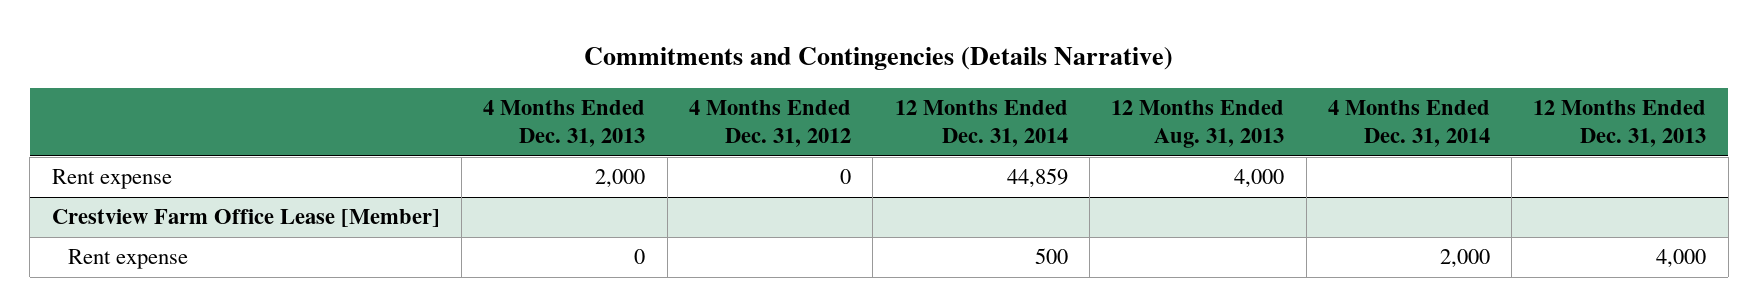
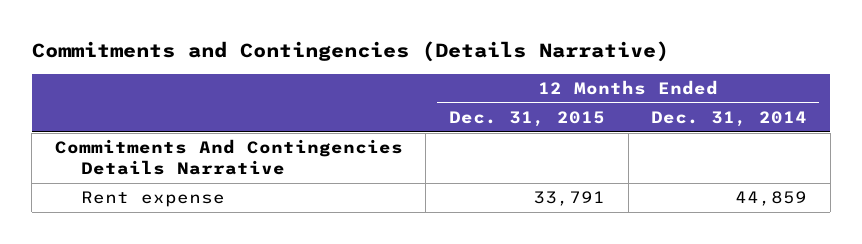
[483,100,646,148] 4 Months Ended Dec. 31, 2013 -> none
[688,100,851,148] 4 Months Ended Dec. 31, 2012 -> none
[1111,100,1285,149] 12 Months Ended Aug. 31, 2013 -> none
[1327,100,1490,148] 4 Months Ended Dec. 31, 2014 -> none
[1533,100,1707,148] 12 Months Ended Dec. 31, 2013 -> none
none -> [448,111,605,128] Dec. 31, 2015
none -> [54,139,403,175] Commitments And Contingencies Details Narrative
[51,209,440,228] Crestview Farm Office Lease [Member] -> none
[67,249,188,270] Rent expense -> none

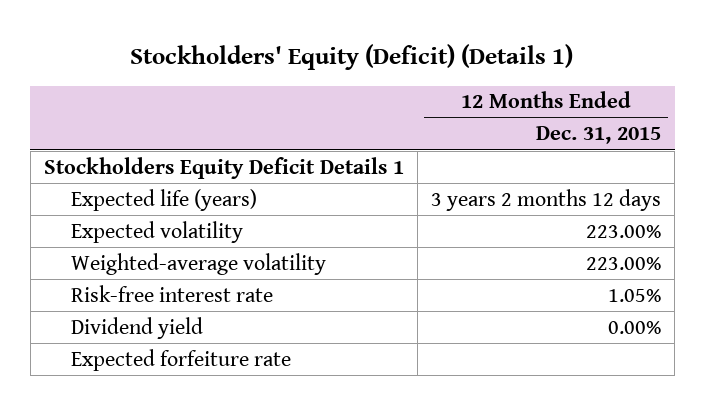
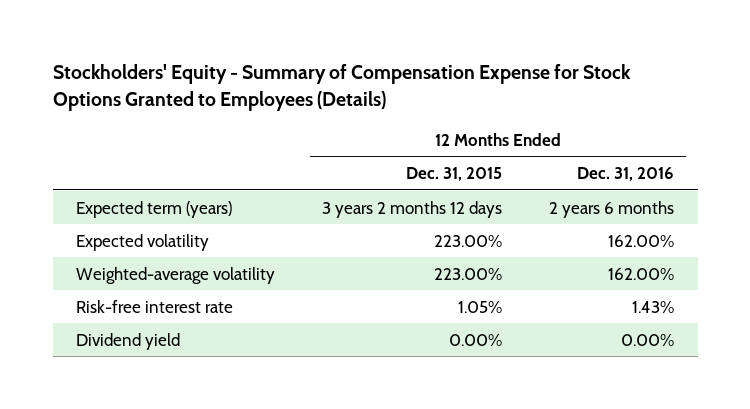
[130,43,574,70] Stockholders' Equity (Deficit) (Details 1) -> [52,64,631,111] Stockholders' Equity - Summary of Compensation Expense for Stock Options Granted to Employees (Details)
none -> [577,167,675,182] Dec. 31, 2016
[43,156,404,179] Stockholders Equity Deficit Details 1 -> none
[71,188,258,211] Expected life (years) -> [76,200,233,218] Expected term (years)
[71,348,292,371] Expected forfeiture rate -> none

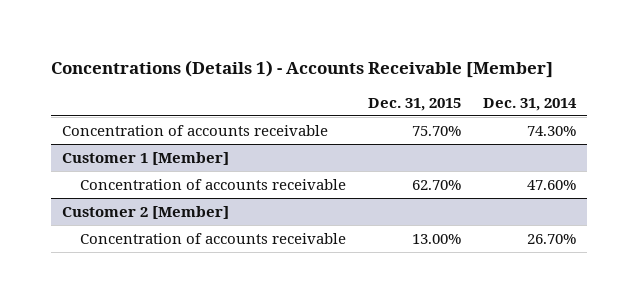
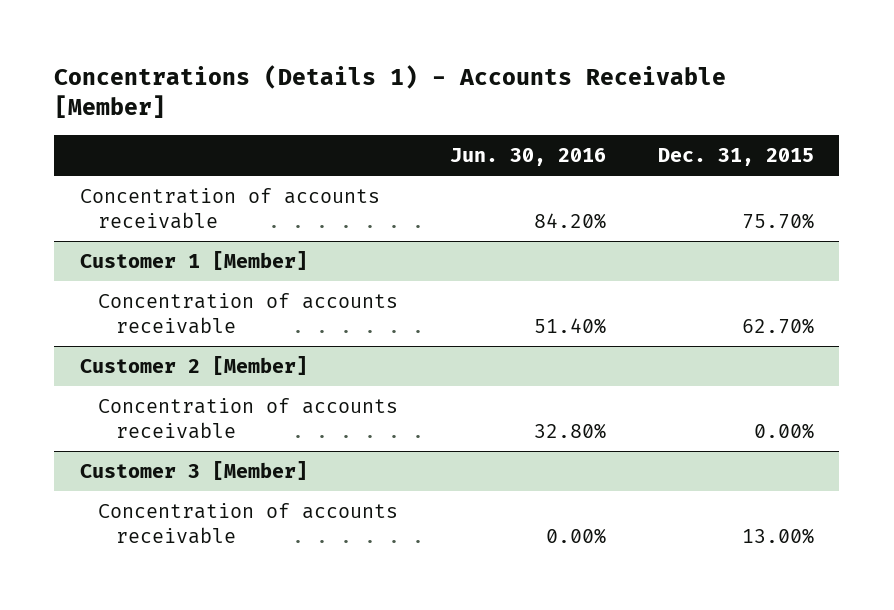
[482,97,577,111] Dec. 31, 2014 -> none
none -> [449,148,606,167] Jun. 30, 2016
none -> [97,397,398,440] Concentration of accounts receivable
none -> [80,460,309,480] Customer 3 [Member]

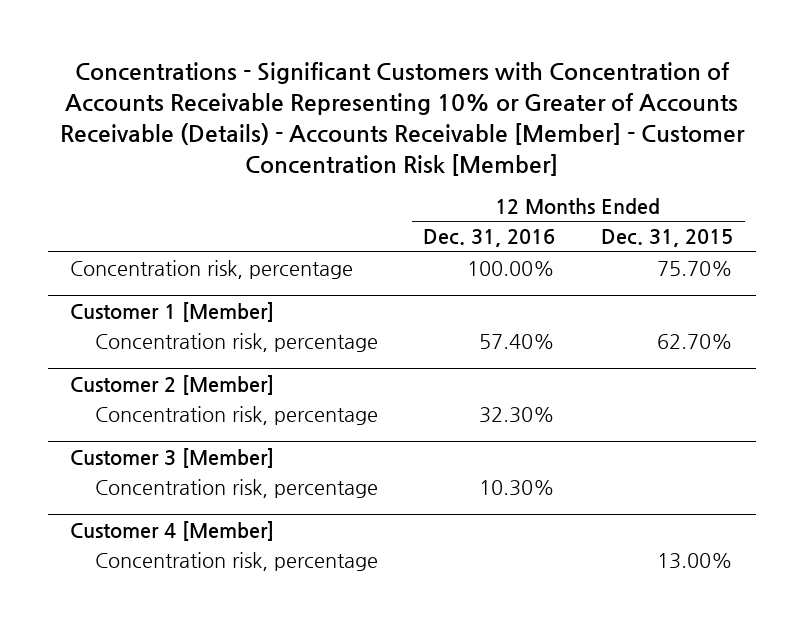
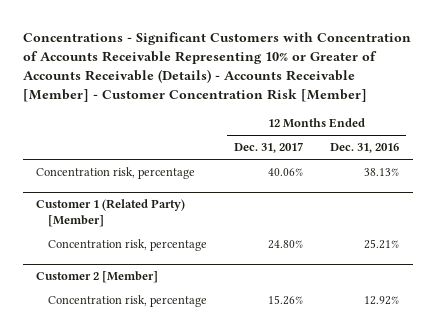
[601,229,734,248] Dec. 31, 2015 -> none
none -> [234,142,304,154] Dec. 31, 2017
[467,261,556,277] 100.00% -> [364,167,400,176] 38.13%
[70,301,275,322] Customer 1 [Member] -> [36,198,186,227] Customer 1 (Related Party) [Member]
[479,334,556,350] 57.40% -> [364,238,400,249] 25.21%
[70,447,275,468] Customer 3 [Member] -> none
[94,479,378,499] Concentration risk, percentage -> none
[70,520,275,541] Customer 4 [Member] -> none
[94,552,378,572] Concentration risk, percentage -> none
[479,407,556,424] 32.30% -> [364,295,400,305] 12.92%

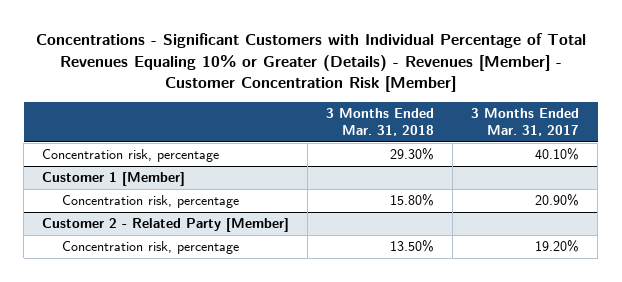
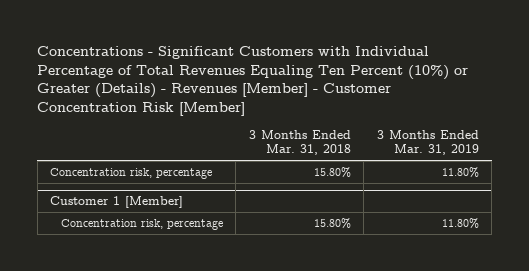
[35,33,586,92] Concentrations - Significant Customers with Individual Percentage of Total Revenues Equaling 10% or Greater (Details) - Revenues [Member] - Customer Concentration Risk [Member] -> [37,45,469,116] Concentrations - Significant Customers with Individual Percentage of Total Revenues Equaling Ten Percent (10%) or Greater (Details) - Revenues [Member] - Customer Concentration Risk [Member]
[471,107,580,137] 3 Months Ended Mar. 31, 2017 -> none
none -> [376,129,479,156] 3 Months Ended Mar. 31, 2019
[390,148,435,161] 29.30% -> [313,167,351,179] 15.80%
[42,218,290,233] Customer 2 - Related Party [Member] -> none
[62,241,240,255] Concentration risk, percentage -> none

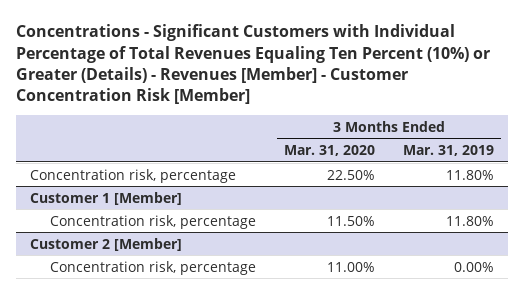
[248,129,351,156] 3 Months Ended Mar. 31, 2018 -> none
none -> [283,145,375,157] Mar. 31, 2020
none -> [29,237,182,251] Customer 2 [Member]
none -> [49,260,256,275] Concentration risk, percentage

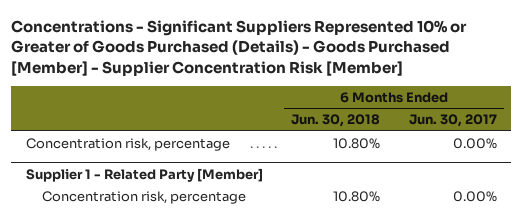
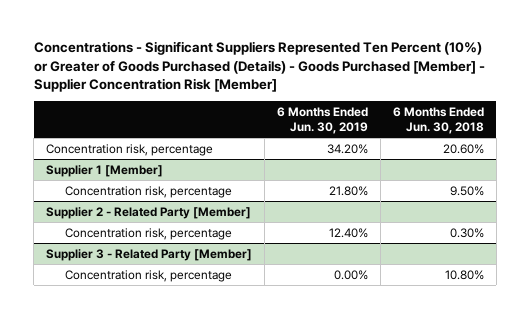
[11,19,468,76] Concentrations - Significant Suppliers Represented 10% or Greater of Goods Purchased (Details) - Goods Purchased [Member] - Supplier Concentration Risk [Member] -> [33,41,485,93] Concentrations - Significant Suppliers Represented Ten Percent (10%) or Greater of Goods Purchased (Details) - Goods Purchased [Member] - Supplier Concentration Risk [Member]
[408,114,497,128] Jun. 30, 2017 -> none
none -> [276,107,368,134] 6 Months Ended Jun. 30, 2019
[333,138,381,150] 10.80% -> [442,143,484,154] 20.60%
[25,167,263,182] Supplier 1 - Related Party [Member] -> [45,164,163,177] Supplier 1 [Member]
none -> [64,185,232,198] Concentration risk, percentage
none -> [45,206,251,219] Supplier 2 - Related Party [Member]
none -> [64,227,232,240] Concentration risk, percentage
none -> [45,248,252,261] Supplier 3 - Related Party [Member]

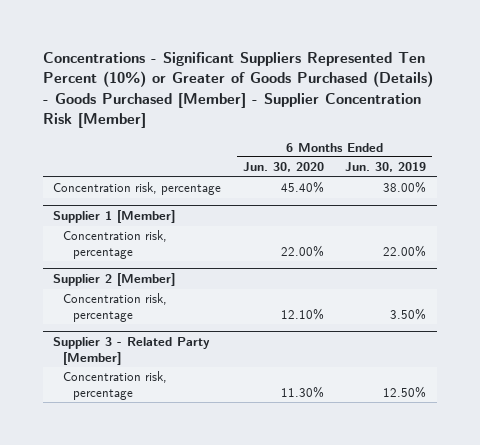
[392,107,484,134] 6 Months Ended Jun. 30, 2018 -> none
none -> [242,162,324,173] Jun. 30, 2020
[326,143,368,154] 34.20% -> [383,181,427,194] 38.00%
[328,185,368,196] 21.80% -> [383,245,427,258] 22.00%
[45,206,251,219] Supplier 2 - Related Party [Member] -> [53,273,176,287] Supplier 2 [Member]
[328,227,368,238] 12.40% -> [390,308,427,321] 3.50%
[333,269,368,280] 0.00% -> [383,386,427,399] 12.50%

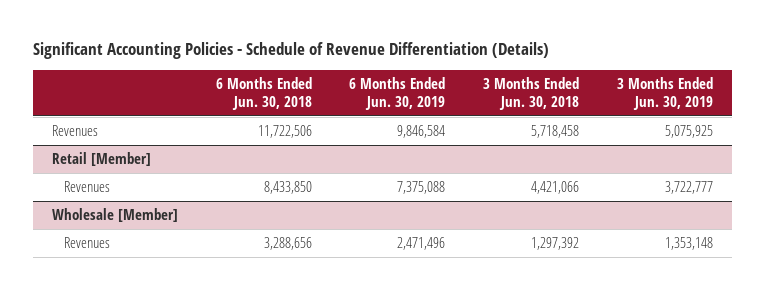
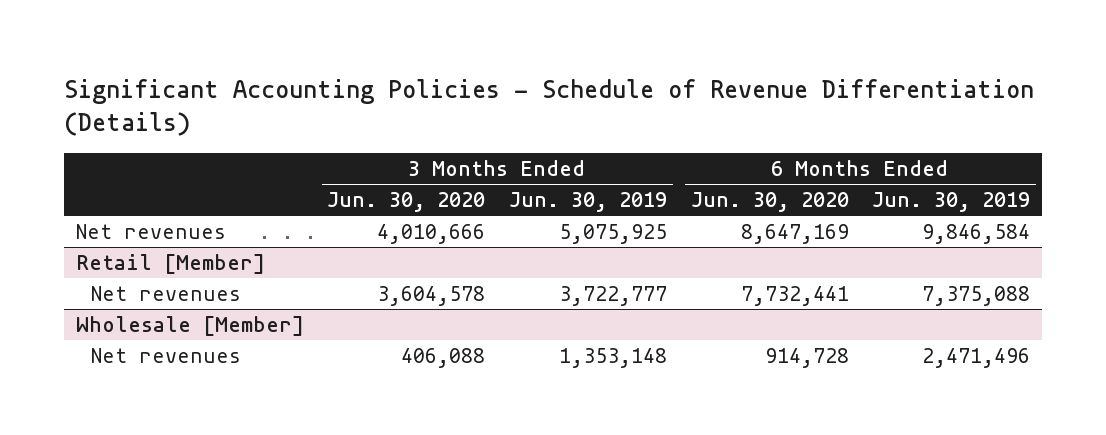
[215,76,312,110] 6 Months Ended Jun. 30, 2018 -> none
[483,76,580,110] 3 Months Ended Jun. 30, 2018 -> none
none -> [327,192,486,213] Jun. 30, 2020
none -> [690,192,849,213] Jun. 30, 2020
[51,125,98,137] Revenues -> [75,224,226,240] Net revenues
[63,181,110,193] Revenues -> [91,286,242,302] Net revenues
[63,237,110,249] Revenues -> [91,348,242,364] Net revenues

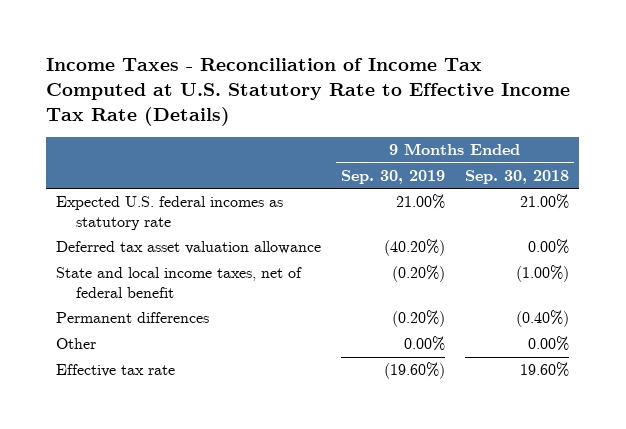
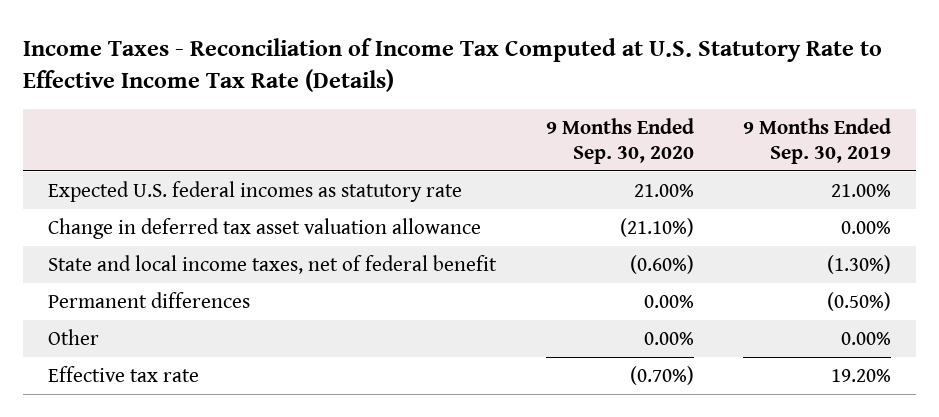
[465,169,570,184] Sep. 30, 2018 -> none
none -> [545,118,694,164] 9 Months Ended Sep. 30, 2020
[56,241,322,255] Deferred tax asset valuation allowance -> [48,218,482,240] Change in deferred tax asset valuation allowance
[384,239,446,257] (40.20%) -> [841,221,892,235] 0.00%
[392,265,446,283] (0.20%) -> [827,255,892,275] (1.30%)
[392,310,446,328] (0.20%) -> [827,292,892,312] (0.50%)
[384,362,446,380] (19.60%) -> [831,369,892,383] 19.20%

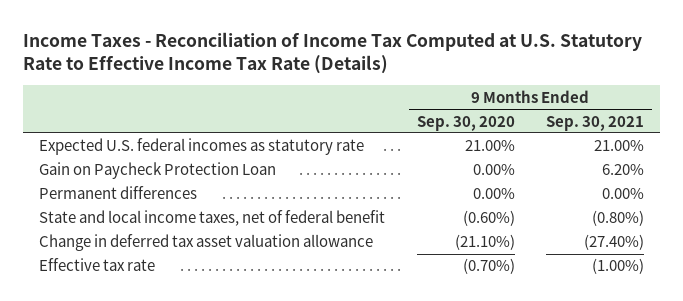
[743,118,892,164] 9 Months Ended Sep. 30, 2019 -> none
none -> [546,115,645,131] Sep. 30, 2021
none -> [39,162,277,180] Gain on Paycheck Protection Loan
[48,329,100,346] Other -> none
[48,255,498,275] State and local income taxes, net of federal benefit -> [39,210,386,227] State and local income taxes, net of federal benefit
[48,218,482,240] Change in deferred tax asset valuation allowance -> [39,234,374,252] Change in deferred tax asset valuation allowance

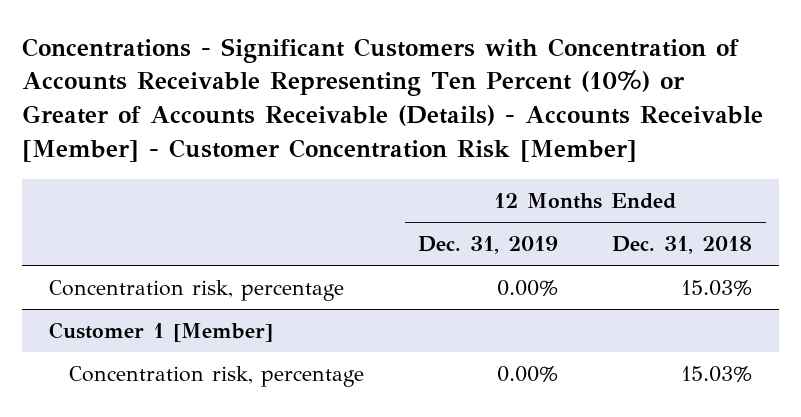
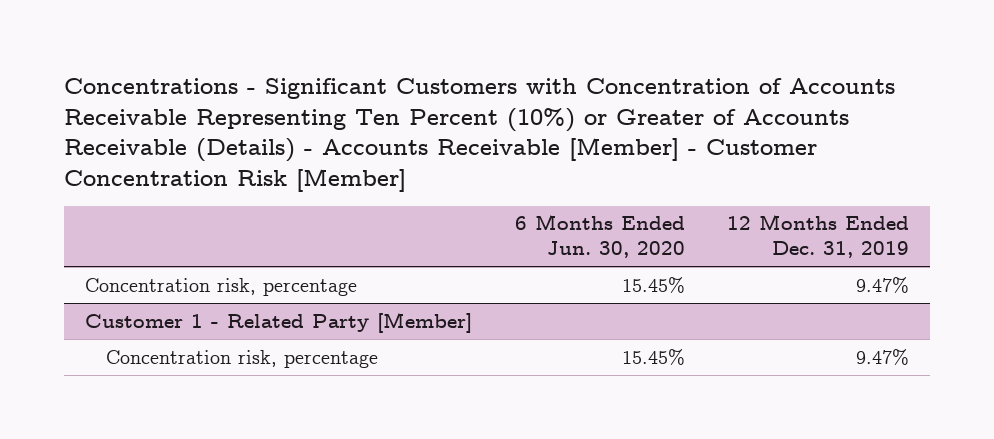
[612,236,753,255] Dec. 31, 2018 -> none
none -> [514,214,685,259] 6 Months Ended Jun. 30, 2020
[497,280,559,297] 0.00% -> [856,276,910,293] 9.47%
[48,322,273,343] Customer 1 [Member] -> [84,311,472,333] Customer 1 - Related Party [Member]
[497,366,559,383] 0.00% -> [856,348,910,365] 9.47%

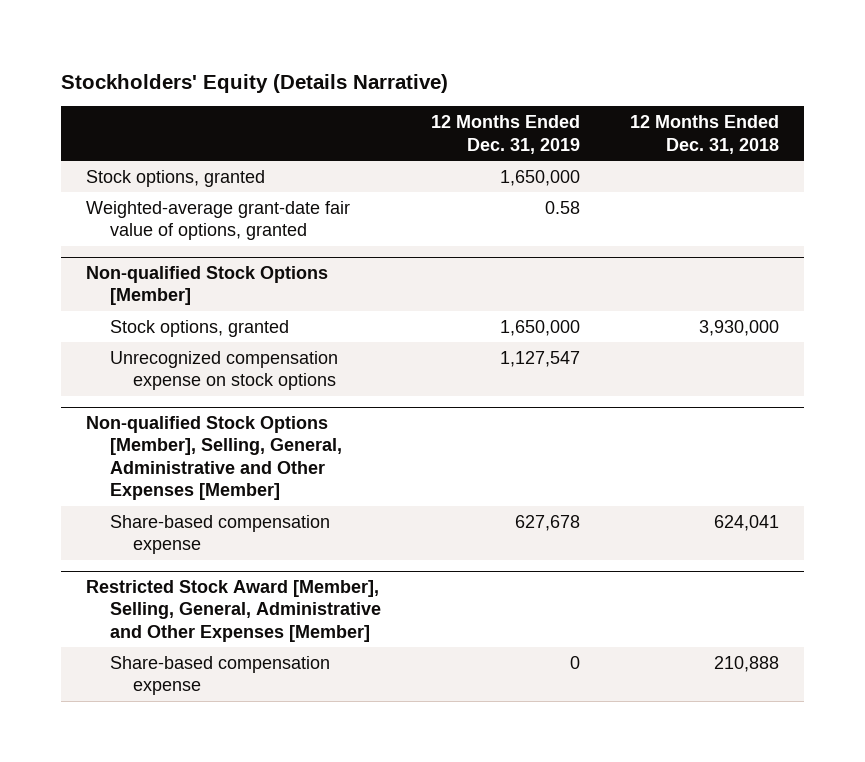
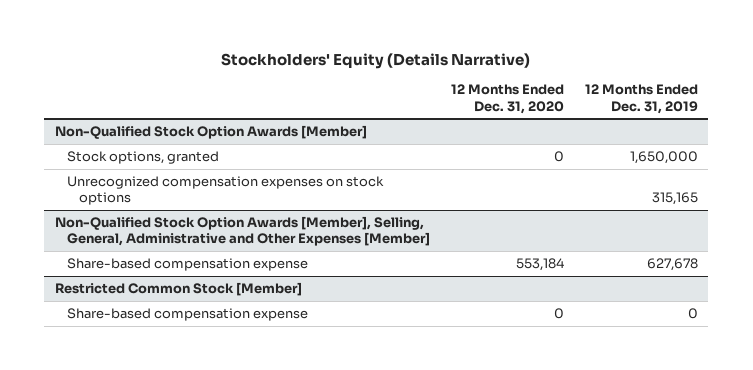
[630,115,780,154] 12 Months Ended Dec. 31, 2018 -> none
none -> [450,84,564,114] 12 Months Ended Dec. 31, 2020
[86,169,266,187] Stock options, granted -> none
[86,200,351,241] Weighted-average grant-date fair value of options, granted -> none
[86,266,329,306] Non-qualified Stock Options [Member] -> [54,125,367,140] Non-Qualified Stock Option Awards [Member]
[109,350,338,391] Unrecognized compensation expense on stock options -> [66,176,384,206] Unrecognized compensation expenses on stock options
[499,350,580,367] 1,127,547 -> [651,192,698,206] 315,165
[86,416,342,501] Non-qualified Stock Options [Member], Selling, General, Administrative and Other Expenses [Member] -> [54,216,430,247] Non-Qualified Stock Option Awards [Member], Selling, General, Administrative and Other Expenses [Member]
[86,580,381,642] Restricted Stock Award [Member], Selling, General, Administrative and Other Expenses [Member] -> none
none -> [54,282,302,297] Restricted Common Stock [Member]

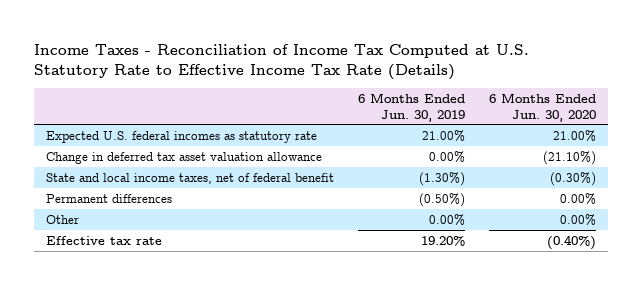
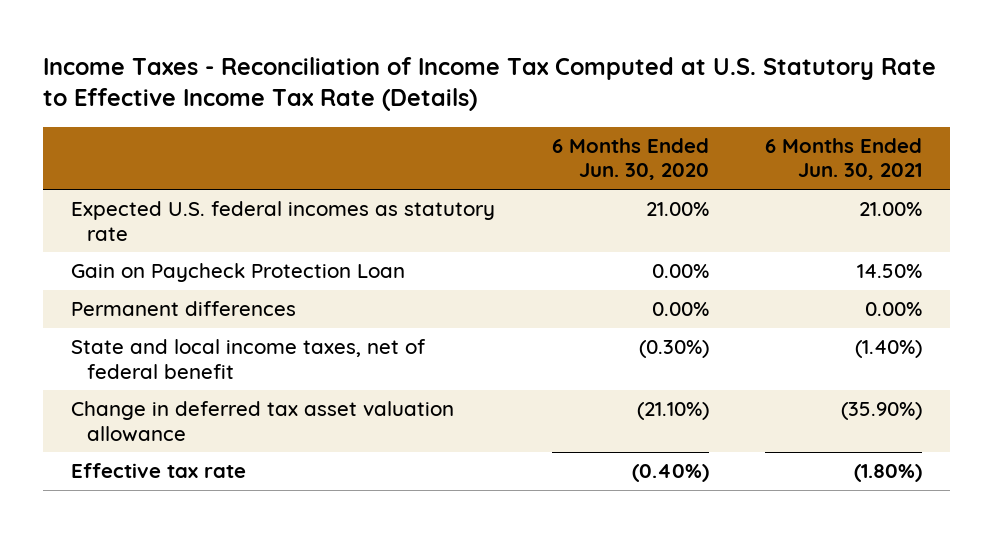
[358,93,466,122] 6 Months Ended Jun. 30, 2019 -> none
none -> [764,138,922,181] 6 Months Ended Jun. 30, 2021
none -> [71,263,406,283] Gain on Paycheck Protection Loan
[46,214,80,224] Other -> none
[46,172,335,184] State and local income taxes, net of federal benefit -> [71,339,427,379] State and local income taxes, net of federal benefit
[46,151,323,164] Change in deferred tax asset valuation allowance -> [71,401,455,442] Change in deferred tax asset valuation allowance

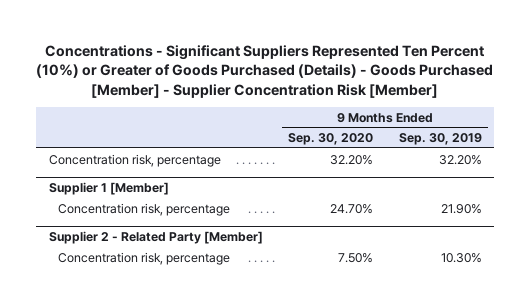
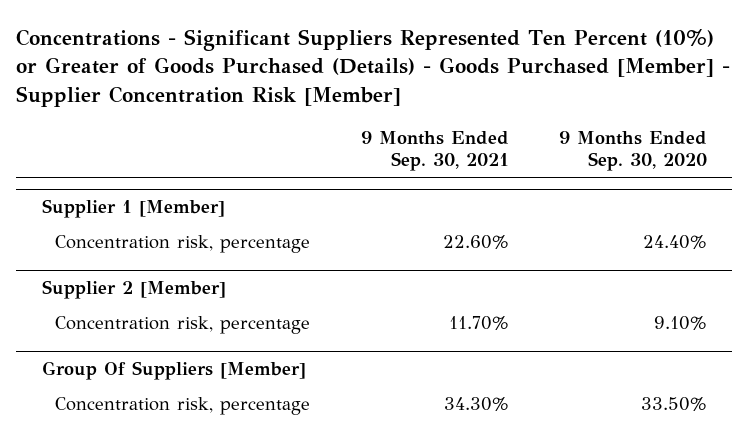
[398,133,482,146] Sep. 30, 2019 -> none
none -> [360,130,509,172] 9 Months Ended Sep. 30, 2021
[48,153,221,167] Concentration risk, percentage -> none
[330,203,374,214] 24.70% -> [643,234,708,249] 24.40%
[48,230,263,244] Supplier 2 - Related Party [Member] -> [41,280,226,300] Supplier 2 [Member]
[338,252,374,263] 7.50% -> [654,315,708,330] 9.10%
none -> [41,361,306,381] Group Of Suppliers [Member]
none -> [55,396,311,415] Concentration risk, percentage

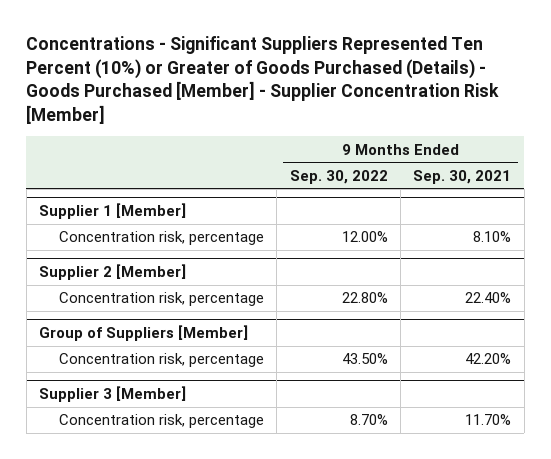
[559,130,708,172] 9 Months Ended Sep. 30, 2020 -> none
none -> [289,169,388,184] Sep. 30, 2022
[442,234,509,249] 22.60% -> [473,231,512,243] 8.10%
none -> [58,292,264,307] Concentration risk, percentage
none -> [39,325,249,342] Group of Suppliers [Member]
none -> [58,353,264,368] Concentration risk, percentage
none -> [39,386,187,403] Supplier 3 [Member]
[41,361,306,381] Group Of Suppliers [Member] -> none
[55,396,311,415] Concentration risk, percentage -> none

